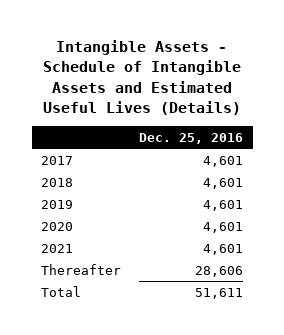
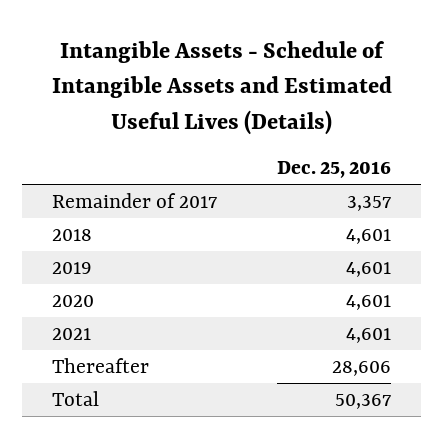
[40,155,73,165] 2017 -> [52,192,218,208] Remainder of 2017
[203,155,244,167] 4,601 -> [347,195,392,211] 3,357
[195,287,244,299] 51,611 -> [335,393,392,409] 50,367

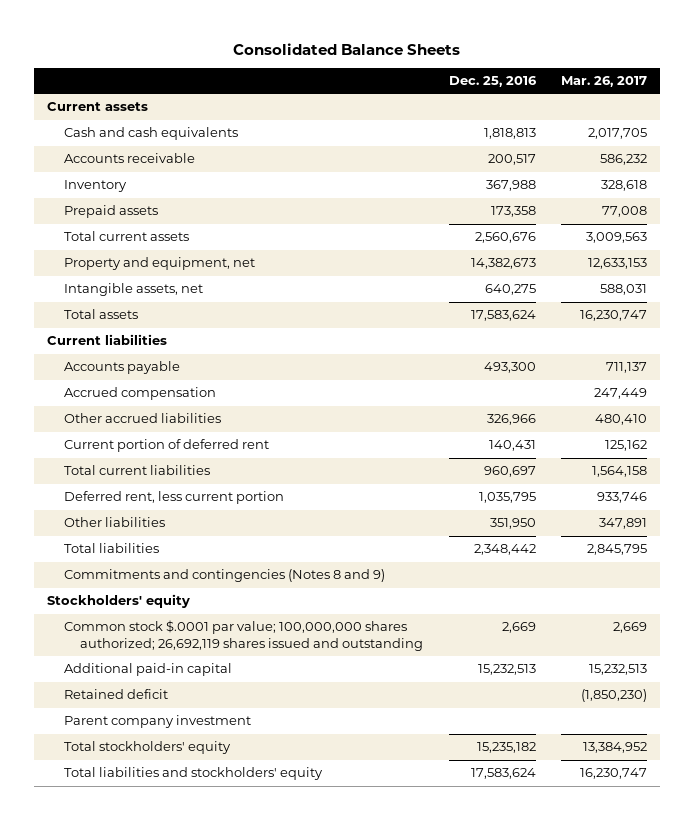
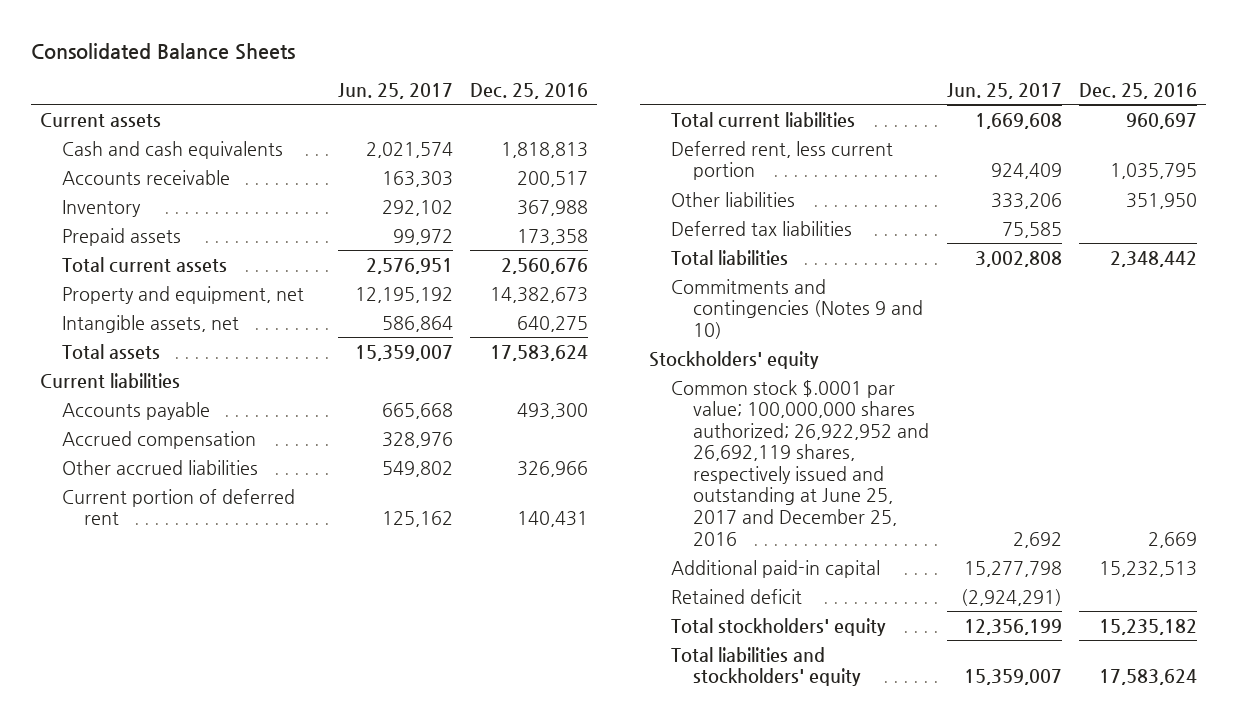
[561,76,648,88] Mar. 26, 2017 -> none
none -> [337,83,453,100] Jun. 25, 2017
none -> [671,220,853,236] Deferred tax liabilities
[63,569,385,583] Commitments and contingencies (Notes 8 and 9) -> [671,278,924,339] Commitments and contingencies (Notes 9 and 10)
[63,620,424,652] Common stock $.0001 par value; 100,000,000 shares authorized; 26,692,119 shares issued and outstanding -> [671,379,930,546] Common stock $.0001 par value; 100,000,000 shares authorized; 26,922,952 and 26,692,119 shares, respectively issued and outstanding at June 25, 2017 and December 25, 2016
[63,715,251,729] Parent company investment -> none

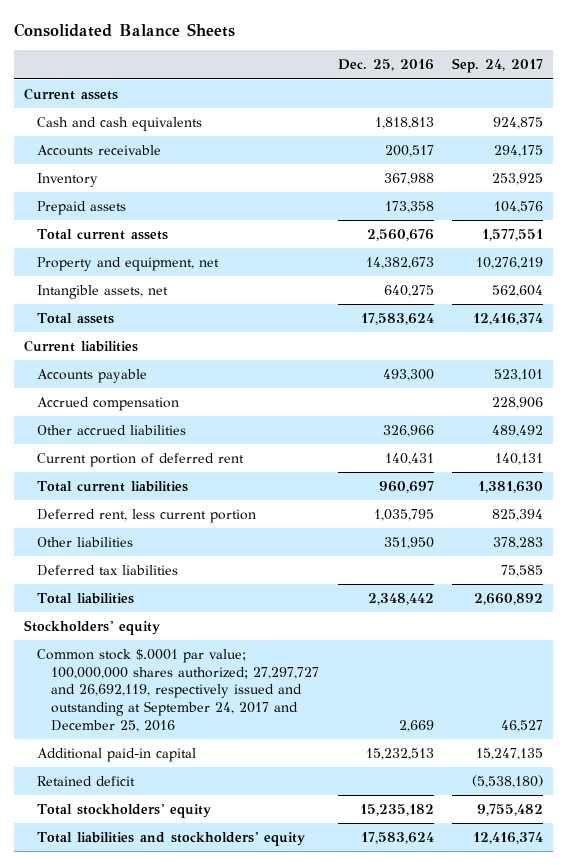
[337,83,453,100] Jun. 25, 2017 -> none
none -> [452,58,544,74] Sep. 24, 2017
[671,278,924,339] Commitments and contingencies (Notes 9 and 10) -> none
[671,379,930,546] Common stock $.0001 par value; 100,000,000 shares authorized; 26,922,952 and 26,692,119 shares, respectively issued and outstanding at June 25, 2017 and December 25, 2016 -> [37,649,320,732] Common stock $.0001 par value; 100,000,000 shares authorized; 27,297,727 and 26,692,119, respectively issued and outstanding at September 24, 2017 and December 25, 2016

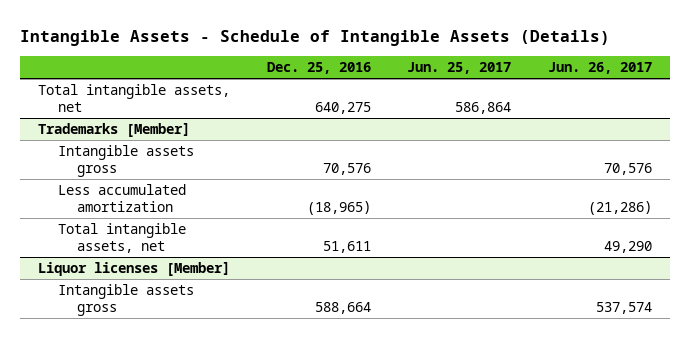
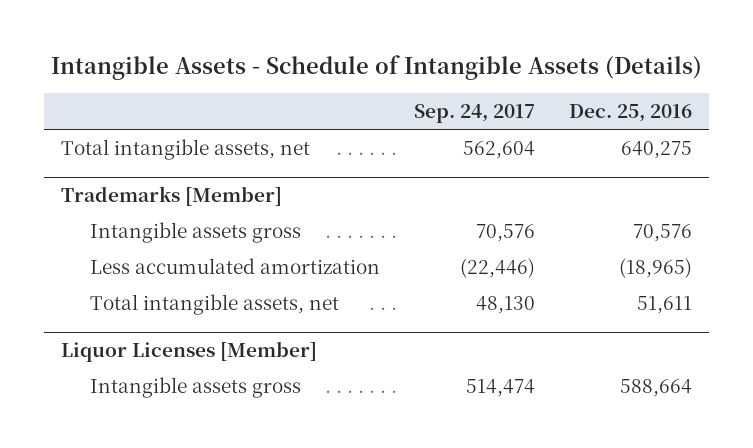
[407,62,512,75] Jun. 25, 2017 -> none
[547,62,652,75] Jun. 26, 2017 -> none
none -> [413,103,535,123] Sep. 24, 2017
[38,262,231,277] Liquor licenses [Member] -> [61,341,318,363] Liquor Licenses [Member]

